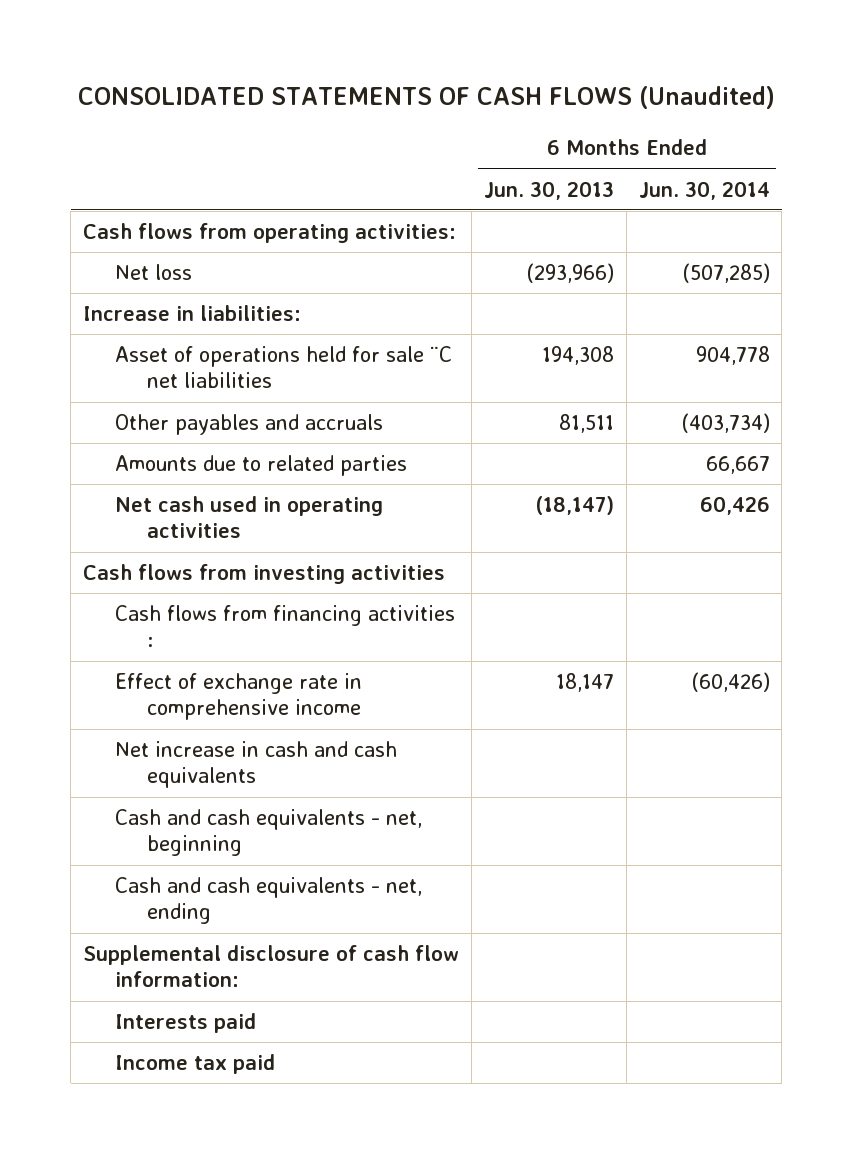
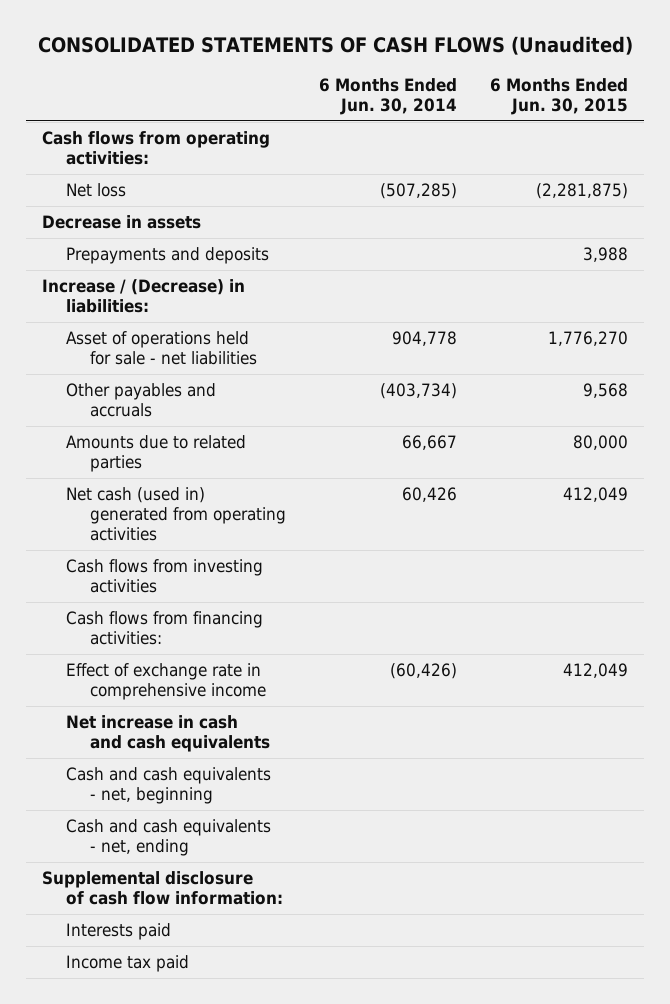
[483,180,614,200] Jun. 30, 2013 -> none
none -> [489,77,628,115] 6 Months Ended Jun. 30, 2015
none -> [41,215,201,230] Decrease in assets
none -> [66,247,270,265] Prepayments and deposits
[83,305,302,322] Increase in liabilities: -> [41,279,245,314] Increase / (Decrease) in liabilities:
[114,346,452,389] Asset of operations held for sale ¨C net liabilities -> [66,331,258,366] Asset of operations held for sale - net liabilities
[114,496,383,539] Net cash used in operating activities -> [66,487,287,542] Net cash (used in) generated from operating activities
[114,605,455,648] Cash flows from financing activities : -> [66,611,264,646] Cash flows from financing activities:

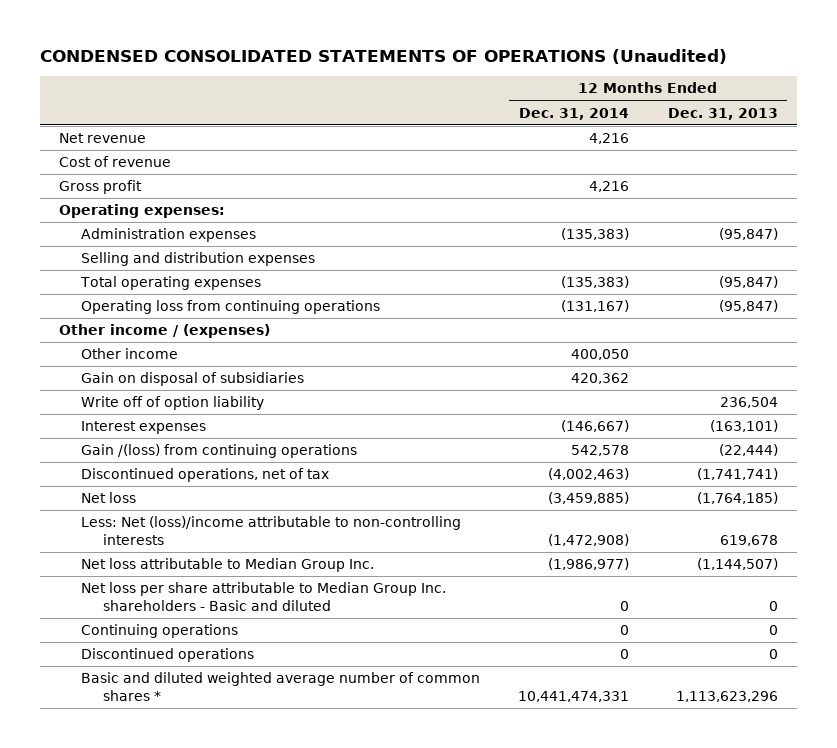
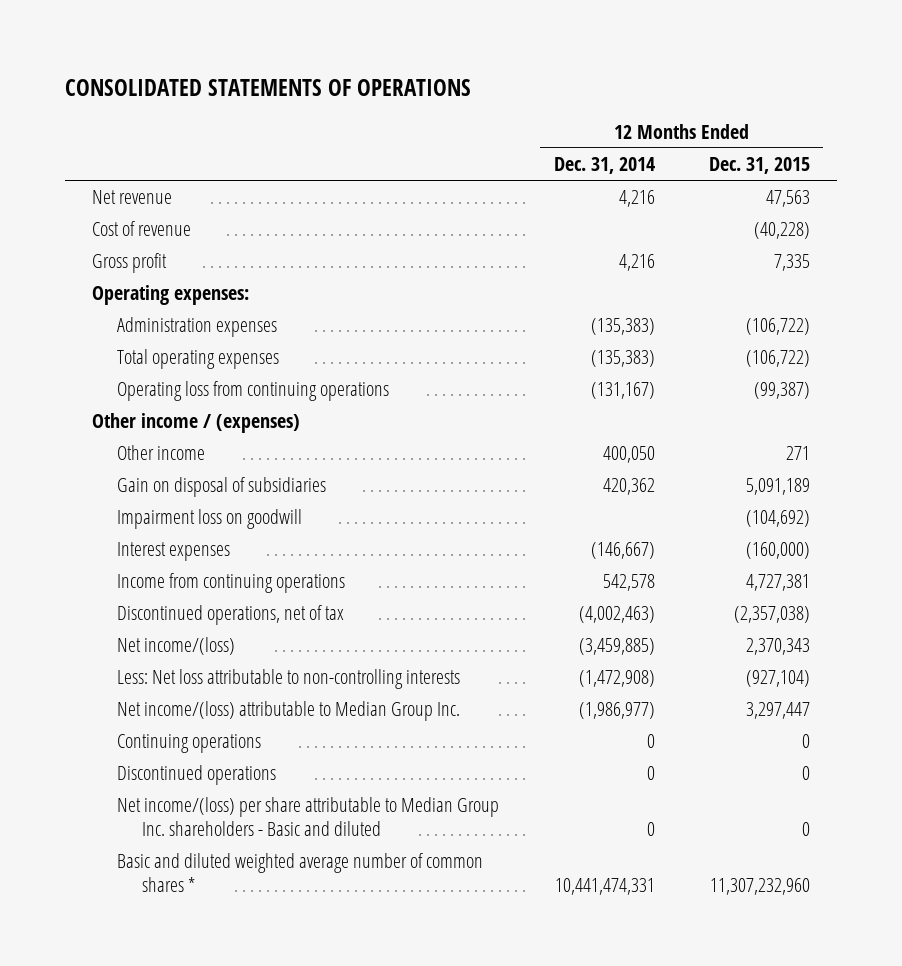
[39,48,727,64] CONDENSED CONSOLIDATED STATEMENTS OF OPERATIONS (Unaudited) -> [65,78,472,96] CONSOLIDATED STATEMENTS OF OPERATIONS
[667,107,778,120] Dec. 31, 2013 -> none
none -> [708,157,810,175] Dec. 31, 2015
[81,252,316,267] Selling and distribution expenses -> none
[81,396,265,411] Write off of option liability -> none
none -> [117,509,303,530] Impairment loss on goodwill
[81,444,358,459] Gain /(loss) from continuing operations -> [117,573,346,594] Income from continuing operations
[81,582,447,612] Net loss per share attributable to Median Group Inc. shareholders - Basic and diluted -> none
[81,492,137,504] Net loss -> [117,637,236,656] Net income/(loss)
[81,516,462,546] Less: Net (loss)/income attributable to non-controlling interests -> [117,669,461,690] Less: Net loss attributable to non-controlling interests
[81,558,375,573] Net loss attributable to Median Group Inc. -> [117,701,461,722] Net income/(loss) attributable to Median Group Inc.
none -> [117,797,500,836] Net income/(loss) per share attributable to Median Group Inc. shareholders - Basic and diluted

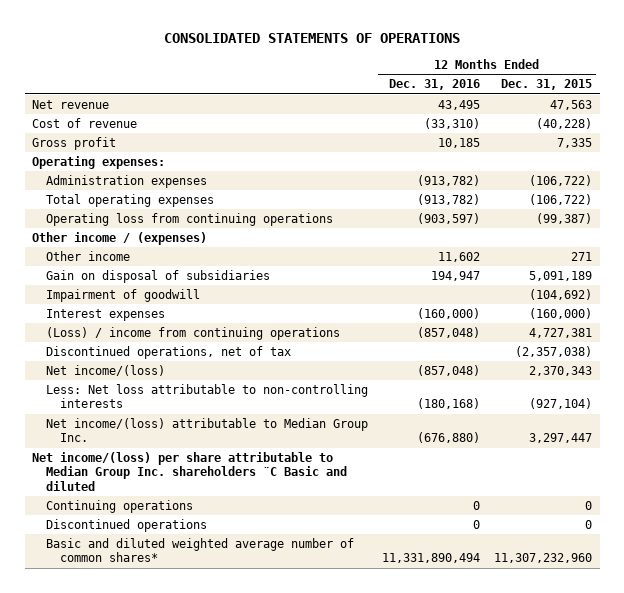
[553,157,655,175] Dec. 31, 2014 -> none
none -> [389,79,481,91] Dec. 31, 2016
[117,509,303,530] Impairment loss on goodwill -> [45,288,200,302] Impairment of goodwill
[117,573,346,594] Income from continuing operations -> [45,326,340,340] (Loss) / income from continuing operations
none -> [31,451,347,491] Net income/(loss) per share attributable to Median Group Inc. shareholders ¨C Basic and diluted
[117,797,500,836] Net income/(loss) per share attributable to Median Group Inc. shareholders - Basic and diluted -> none
[117,853,484,892] Basic and diluted weighted average number of common shares * -> [45,537,354,563] Basic and diluted weighted average number of common shares*

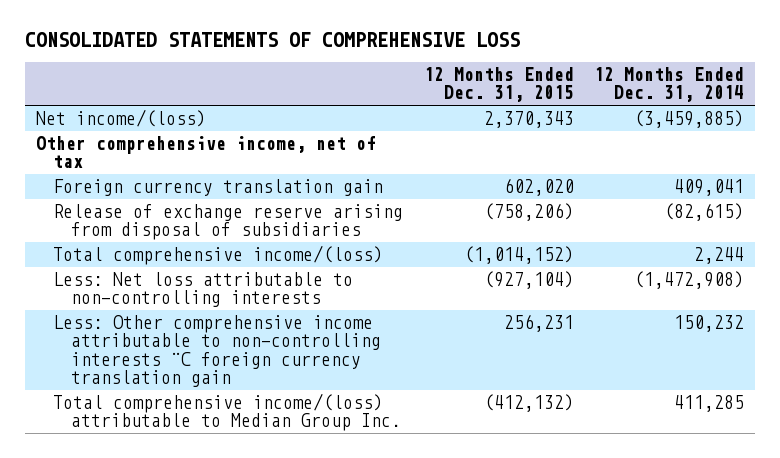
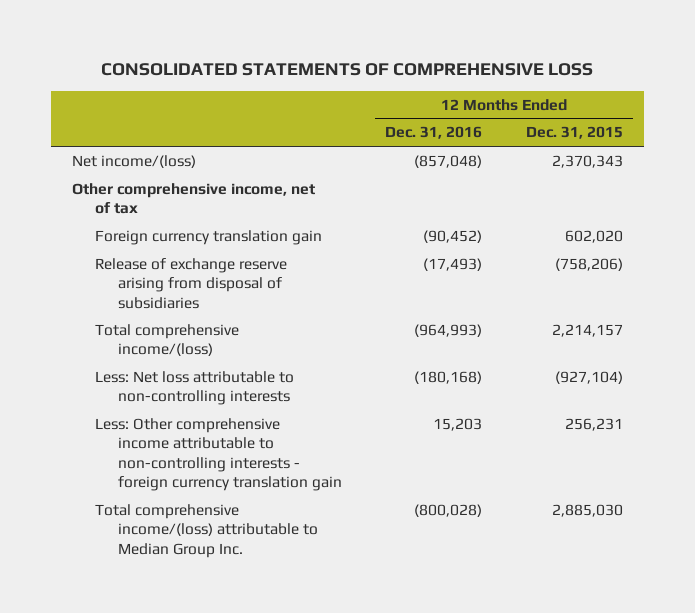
[594,66,745,103] 12 Months Ended Dec. 31, 2014 -> none
none -> [385,126,483,140] Dec. 31, 2016
[463,246,574,265] (1,014,152) -> [551,323,623,337] 2,214,157
[53,315,381,387] Less: Other comprehensive income attributable to non-controlling interests ¨C foreign currency translation gain -> [95,417,343,491] Less: Other comprehensive income attributable to non-controlling interests - foreign currency translation gain
[483,394,574,413] (412,132) -> [551,503,623,517] 2,885,030

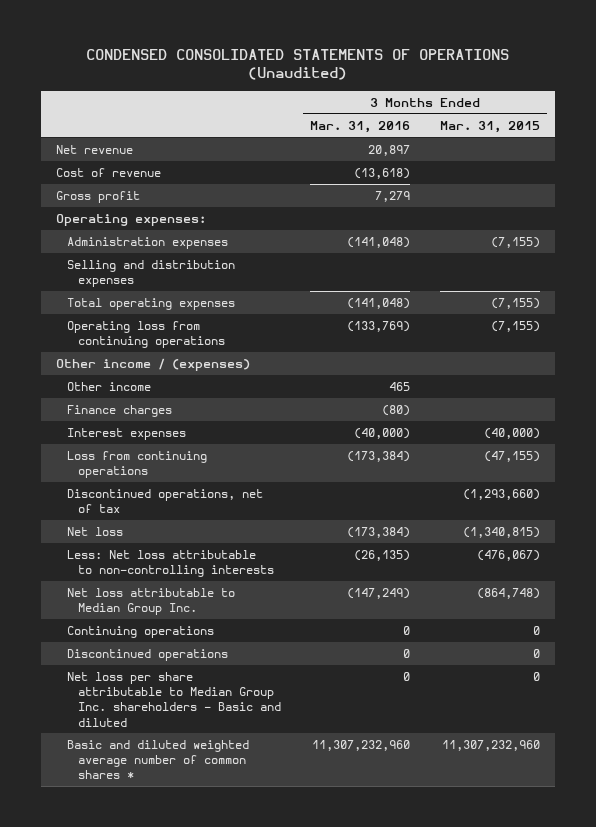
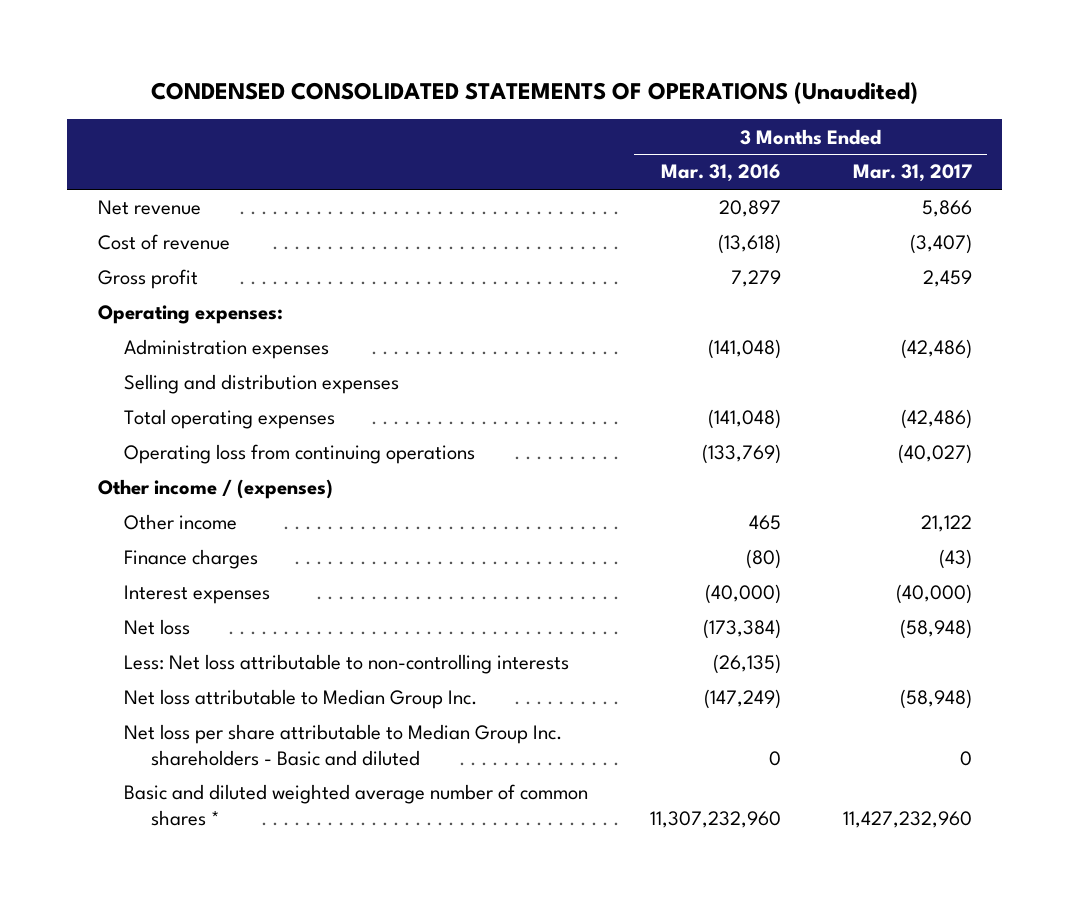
[439,120,540,133] Mar. 31, 2015 -> none
none -> [852,164,972,183] Mar. 31, 2017
[66,451,207,479] Loss from continuing operations -> none
[66,489,263,514] Discontinued operations, net of tax -> none
[66,626,214,639] Continuing operations -> none
[66,649,228,662] Discontinued operations -> none

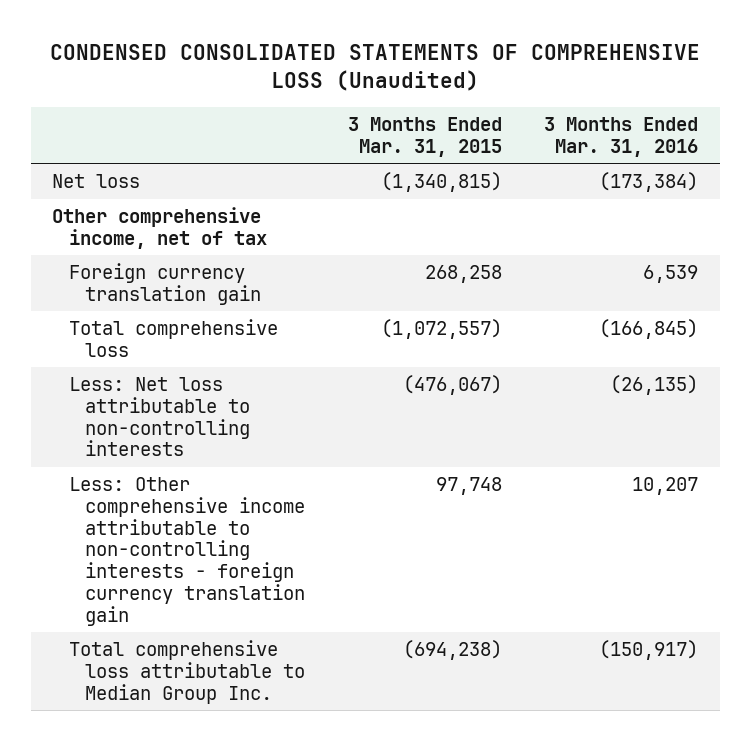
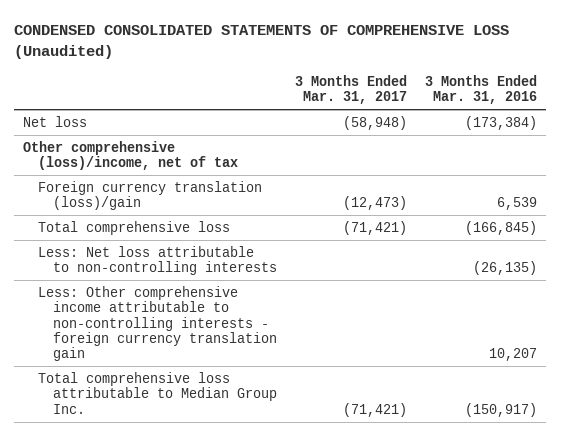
[347,116,502,157] 3 Months Ended Mar. 31, 2015 -> none
none -> [295,74,408,105] 3 Months Ended Mar. 31, 2017
[52,207,267,249] Other comprehensive income, net of tax -> [23,140,239,171] Other comprehensive (loss)/income, net of tax
[68,263,262,305] Foreign currency translation gain -> [38,180,263,211] Foreign currency translation (loss)/gain

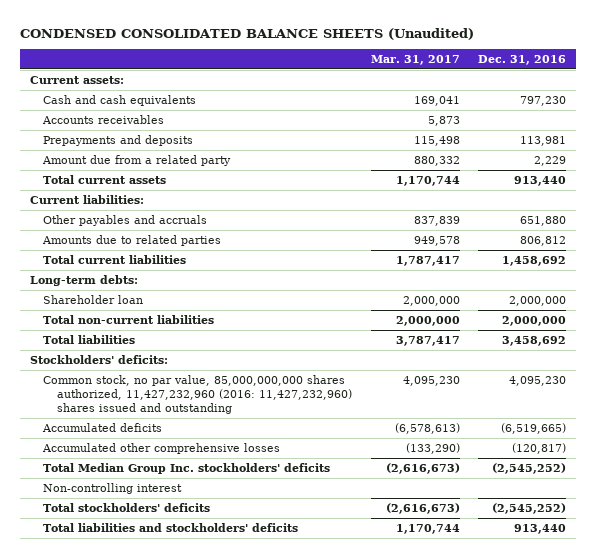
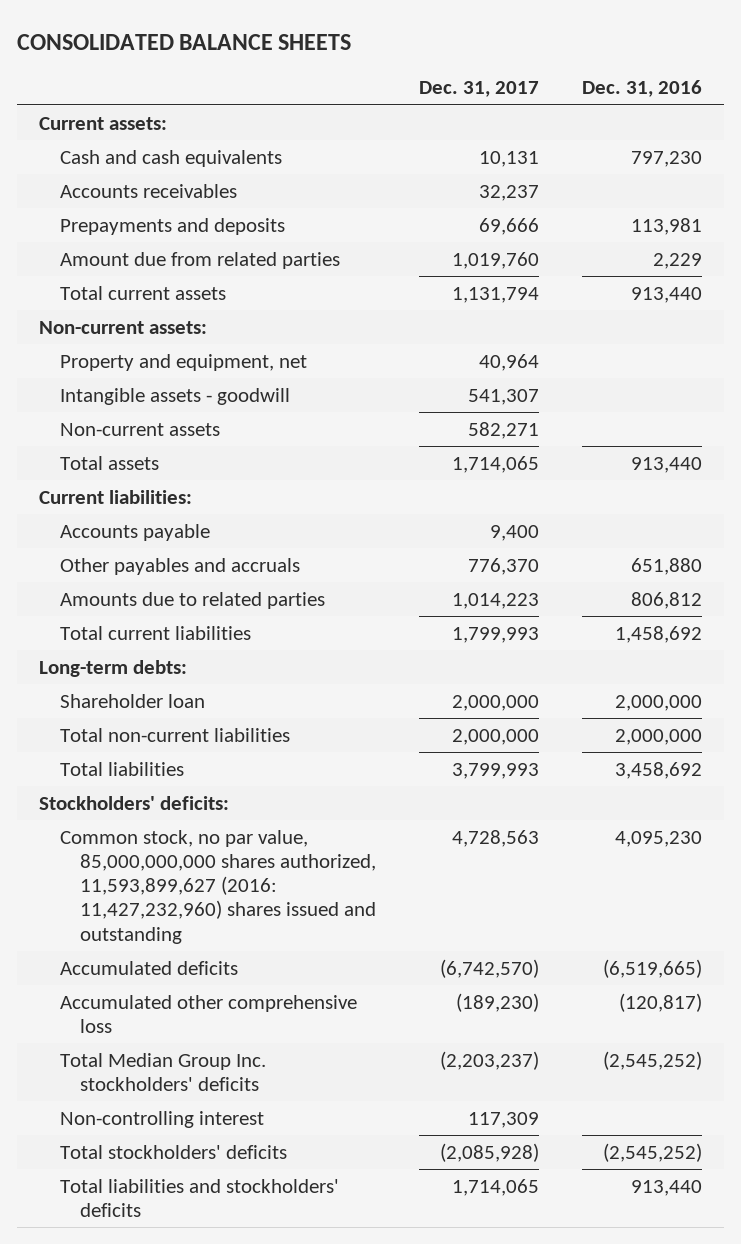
[20,27,475,40] CONDENSED CONSOLIDATED BALANCE SHEETS (Unaudited) -> [17,33,352,50] CONSOLIDATED BALANCE SHEETS
[370,54,460,65] Mar. 31, 2017 -> none
none -> [419,81,540,98] Dec. 31, 2017
[42,155,232,167] Amount due from a related party -> [59,251,340,269] Amount due from related parties
none -> [39,320,208,334] Non-current assets:
none -> [59,353,307,371] Property and equipment, net
none -> [59,387,290,405] Intangible assets - goodwill
none -> [59,422,220,436] Non-current assets
none -> [59,455,159,470] Total assets
none -> [59,523,210,541] Accounts payable
[43,375,352,414] Common stock, no par value, 85,000,000,000 shares authorized, 11,427,232,960 (2016: 11,427,232,960) shares issued and outstanding -> [59,829,377,944] Common stock, no par value, 85,000,000,000 shares authorized, 11,593,899,627 (2016: 11,427,232,960) shares issued and outstanding
[42,443,281,455] Accumulated other comprehensive losses -> [59,994,357,1033] Accumulated other comprehensive loss

